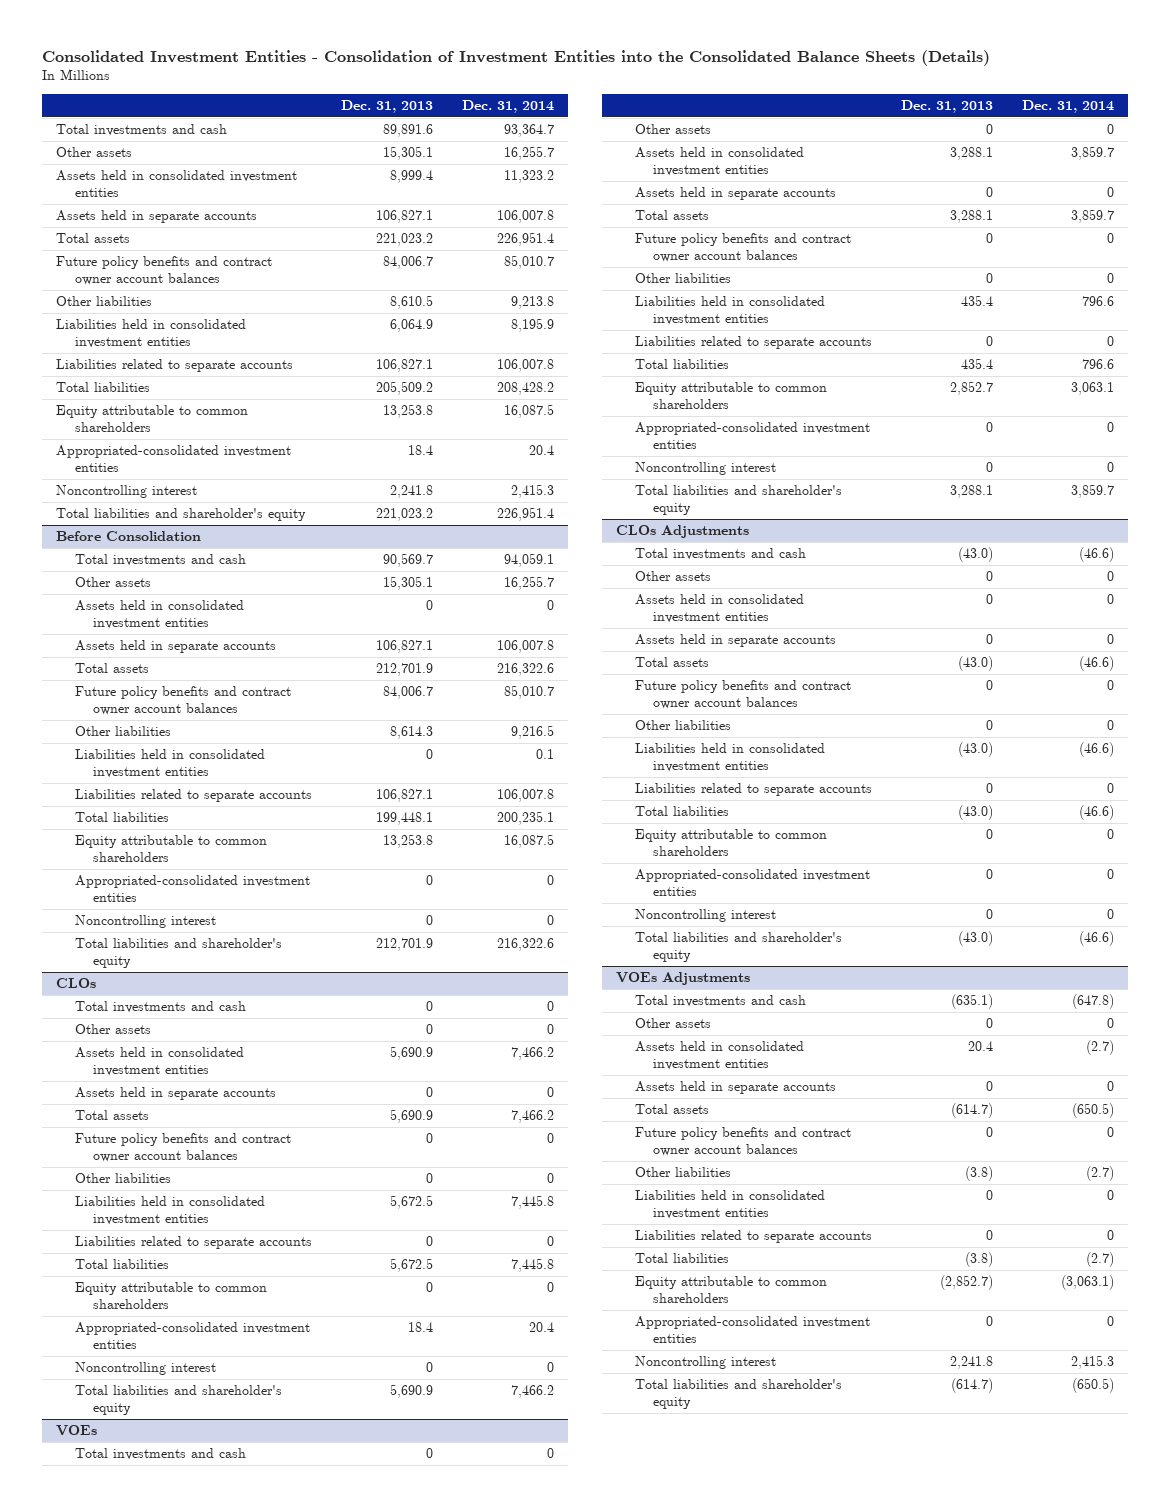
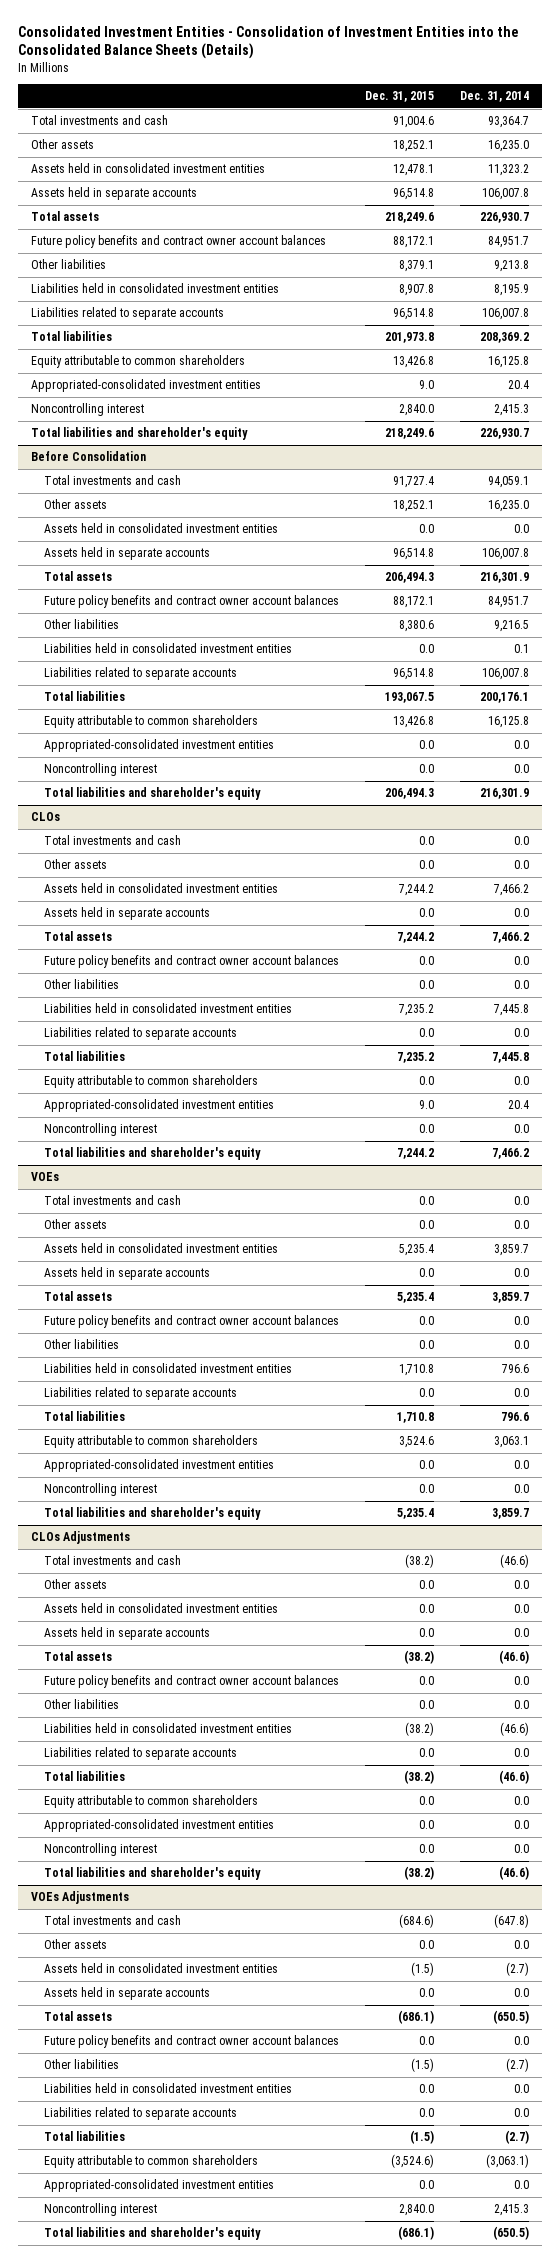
[340,99,433,113] Dec. 31, 2013 -> none
none -> [364,91,434,103] Dec. 31, 2015
[503,146,554,161] 16,255.7 -> [488,140,530,153] 16,235.0
[496,232,554,247] 226,951.4 -> [480,212,530,224] 226,930.7
[503,255,554,270] 85,010.7 -> [488,236,530,249] 84,951.7
[496,382,554,396] 208,428.2 -> [480,332,530,344] 208,369.2
[503,404,554,419] 16,087.5 -> [488,356,530,369] 16,125.8
[496,507,554,522] 226,951.4 -> [480,428,530,440] 226,930.7
[503,576,554,591] 16,255.7 -> [488,500,530,513] 16,235.0
[546,600,554,611] 0 -> [514,524,530,534] 0.0
[496,663,554,677] 216,322.6 -> [480,572,530,584] 216,301.9
[503,685,554,700] 85,010.7 -> [488,596,530,609] 84,951.7
[496,811,554,826] 200,235.1 -> [480,692,530,704] 200,176.1
[503,834,554,849] 16,087.5 -> [488,716,530,729] 16,125.8
[546,875,554,886] 0 -> [514,740,530,750] 0.0
[546,915,554,926] 0 -> [514,764,530,774] 0.0
[496,938,554,952] 216,322.6 -> [480,788,530,800] 216,301.9
[546,1001,554,1012] 0 -> [514,836,530,846] 0.0
[546,1024,554,1035] 0 -> [514,860,530,870] 0.0
[546,1087,554,1098] 0 -> [514,908,530,918] 0.0
[546,1133,554,1144] 0 -> [514,956,530,966] 0.0
[546,1173,554,1184] 0 -> [514,980,530,990] 0.0
[546,1236,554,1247] 0 -> [514,1028,530,1038] 0.0
[546,1282,554,1293] 0 -> [514,1076,530,1086] 0.0
[546,1362,554,1373] 0 -> [514,1124,530,1134] 0.0
[546,1448,554,1459] 0 -> [514,1196,530,1206] 0.0
[1106,124,1114,135] 0 -> [514,1220,530,1230] 0.0
[1106,187,1114,198] 0 -> [514,1268,530,1278] 0.0
[1106,233,1114,244] 0 -> [514,1316,530,1326] 0.0
[1106,273,1114,284] 0 -> [514,1340,530,1350] 0.0
[1106,336,1114,347] 0 -> [514,1388,530,1398] 0.0
[1106,422,1114,433] 0 -> [514,1460,530,1470] 0.0
[1106,462,1114,473] 0 -> [514,1484,530,1494] 0.0
[1106,571,1114,582] 0 -> [514,1580,530,1590] 0.0
[1106,594,1114,605] 0 -> [514,1604,530,1614] 0.0
[1106,634,1114,645] 0 -> [514,1628,530,1638] 0.0
[1106,680,1114,691] 0 -> [514,1676,530,1686] 0.0
[1106,720,1114,731] 0 -> [514,1700,530,1710] 0.0
[1106,783,1114,794] 0 -> [514,1748,530,1758] 0.0
[1106,829,1114,840] 0 -> [514,1796,530,1806] 0.0
[1106,869,1114,880] 0 -> [514,1820,530,1830] 0.0
[1106,909,1114,920] 0 -> [514,1844,530,1854] 0.0
[1106,1018,1114,1029] 0 -> [514,1940,530,1950] 0.0
[1106,1081,1114,1092] 0 -> [514,1988,530,1998] 0.0
[1106,1127,1114,1138] 0 -> [514,2036,530,2046] 0.0
[1106,1190,1114,1201] 0 -> [514,2084,530,2094] 0.0
[1106,1230,1114,1241] 0 -> [514,2108,530,2118] 0.0
[1106,1316,1114,1327] 0 -> [514,2180,530,2190] 0.0

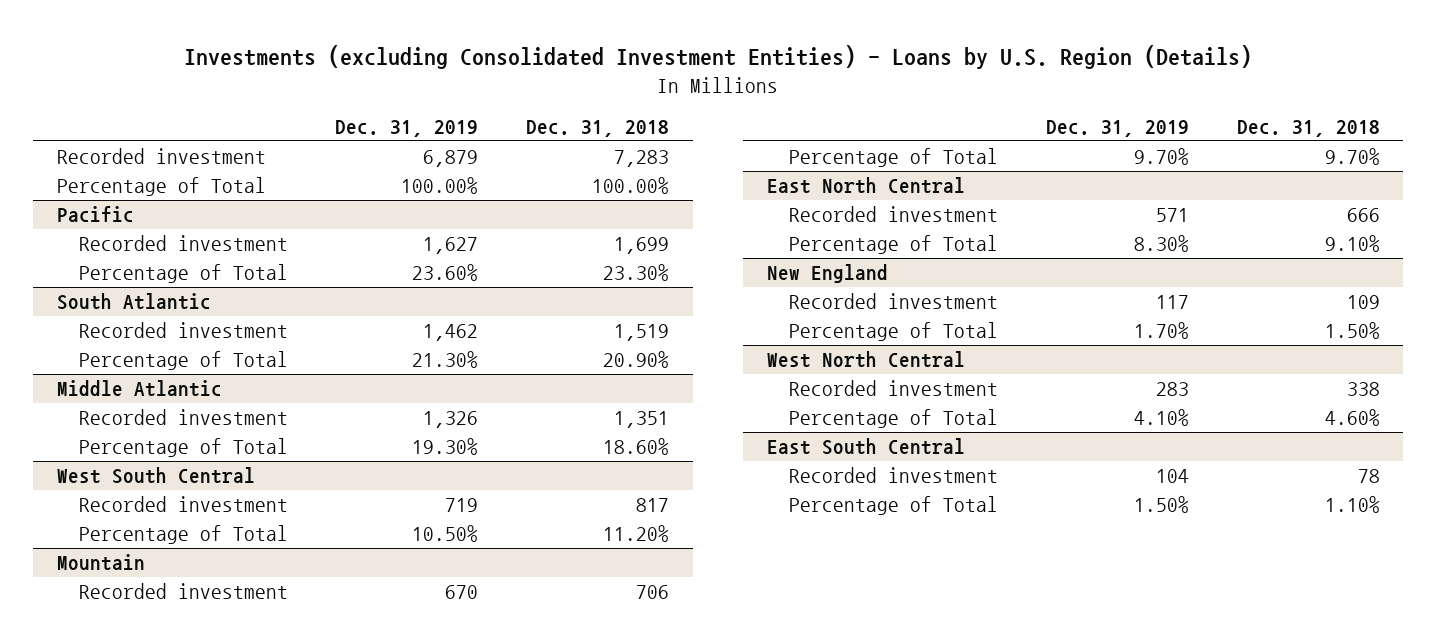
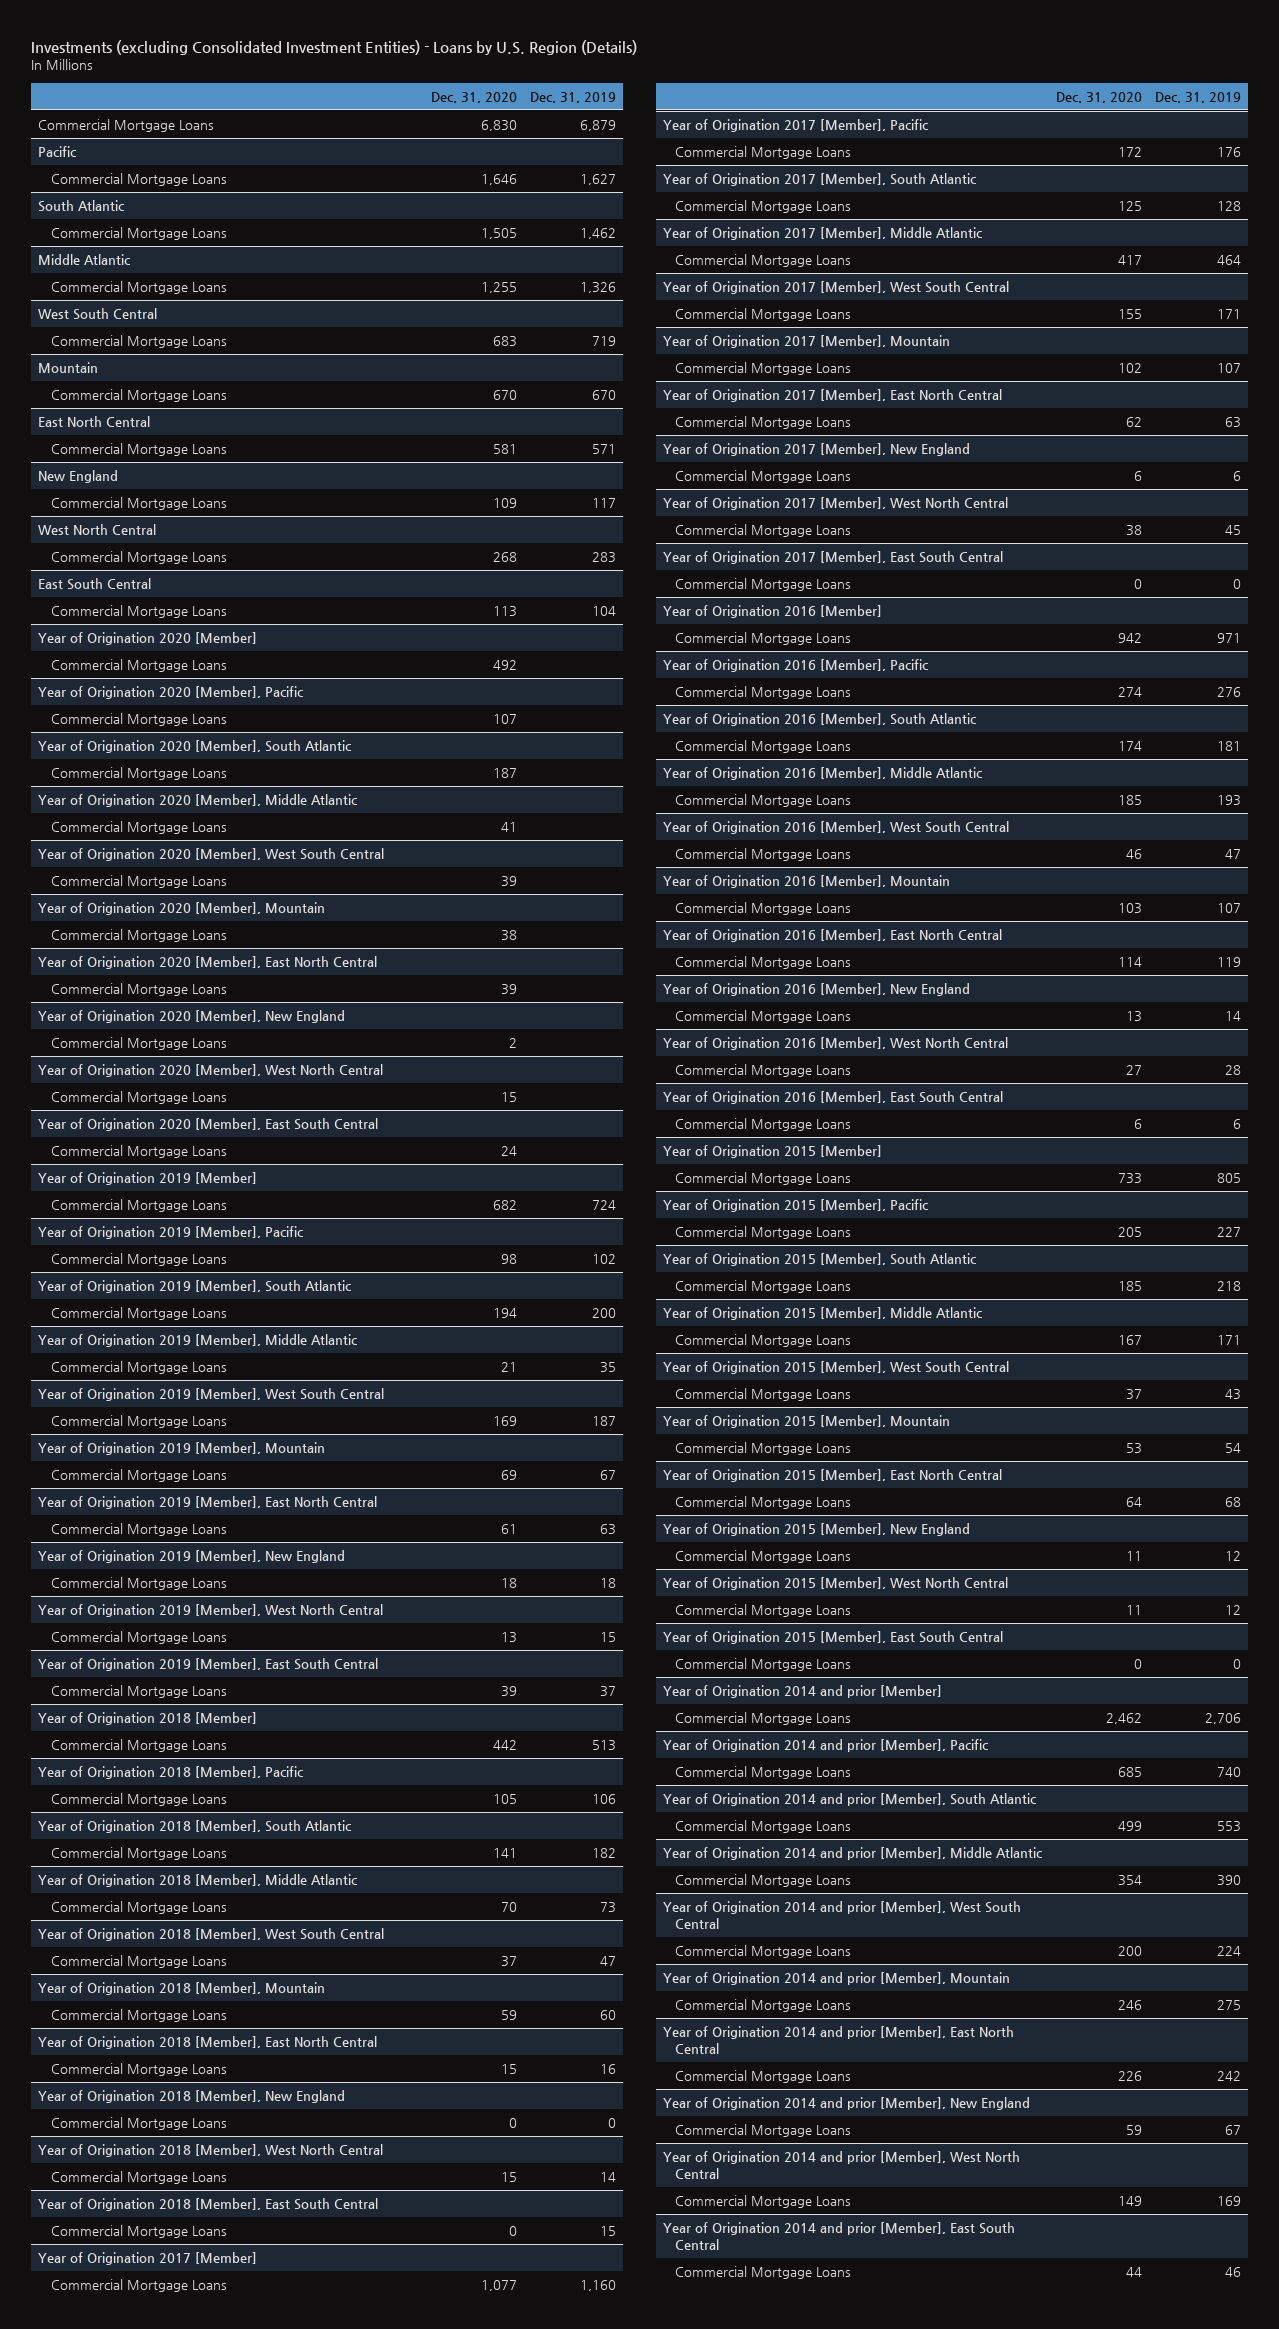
[525,119,669,137] Dec. 31, 2018 -> none
none -> [430,91,517,103] Dec. 31, 2020
[56,176,266,196] Percentage of Total -> none
[56,147,266,164] Recorded investment -> [38,119,215,133] Commercial Mortgage Loans
[78,263,288,283] Percentage of Total -> none
[78,234,288,251] Recorded investment -> [50,173,227,187] Commercial Mortgage Loans
[78,350,288,370] Percentage of Total -> none
[78,321,288,338] Recorded investment -> [50,227,227,241] Commercial Mortgage Loans
[78,437,288,457] Percentage of Total -> none
[78,408,288,425] Recorded investment -> [50,281,227,295] Commercial Mortgage Loans
[78,524,288,544] Percentage of Total -> none
[78,495,288,512] Recorded investment -> [50,335,227,349] Commercial Mortgage Loans
[789,147,999,167] Percentage of Total -> none
[78,582,288,599] Recorded investment -> [50,389,227,403] Commercial Mortgage Loans
[789,234,999,254] Percentage of Total -> none
[789,205,999,222] Recorded investment -> [50,443,227,457] Commercial Mortgage Loans
[789,321,999,341] Percentage of Total -> none
[789,292,999,309] Recorded investment -> [50,497,227,511] Commercial Mortgage Loans
[789,408,999,428] Percentage of Total -> none
[789,379,999,396] Recorded investment -> [50,551,227,565] Commercial Mortgage Loans
[789,495,999,515] Percentage of Total -> none
[789,466,999,483] Recorded investment -> [50,605,227,619] Commercial Mortgage Loans
none -> [38,632,258,646] Year of Origination 2020 [Member]
none -> [50,659,227,673] Commercial Mortgage Loans
none -> [38,686,304,700] Year of Origination 2020 [Member], Pacific
none -> [50,713,227,727] Commercial Mortgage Loans
none -> [38,740,352,754] Year of Origination 2020 [Member], South Atlantic
none -> [50,767,227,781] Commercial Mortgage Loans
none -> [38,794,358,808] Year of Origination 2020 [Member], Middle Atlantic
none -> [50,821,227,835] Commercial Mortgage Loans
none -> [38,848,385,862] Year of Origination 2020 [Member], West South Central
none -> [50,875,227,889] Commercial Mortgage Loans
none -> [38,902,326,916] Year of Origination 2020 [Member], Mountain
none -> [50,929,227,943] Commercial Mortgage Loans
none -> [38,956,378,970] Year of Origination 2020 [Member], East North Central
none -> [50,983,227,997] Commercial Mortgage Loans
none -> [38,1010,346,1024] Year of Origination 2020 [Member], New England
none -> [50,1037,227,1051] Commercial Mortgage Loans
none -> [38,1064,384,1078] Year of Origination 2020 [Member], West North Central
none -> [50,1091,227,1105] Commercial Mortgage Loans
none -> [38,1118,379,1132] Year of Origination 2020 [Member], East South Central
none -> [50,1145,227,1159] Commercial Mortgage Loans
none -> [38,1172,258,1186] Year of Origination 2019 [Member]
none -> [50,1199,227,1213] Commercial Mortgage Loans
none -> [38,1226,304,1240] Year of Origination 2019 [Member], Pacific
none -> [50,1253,227,1267] Commercial Mortgage Loans
none -> [38,1280,352,1294] Year of Origination 2019 [Member], South Atlantic
none -> [50,1307,227,1321] Commercial Mortgage Loans
none -> [38,1334,358,1348] Year of Origination 2019 [Member], Middle Atlantic
none -> [50,1361,227,1375] Commercial Mortgage Loans
none -> [38,1388,385,1402] Year of Origination 2019 [Member], West South Central
none -> [50,1415,227,1429] Commercial Mortgage Loans
none -> [38,1442,326,1456] Year of Origination 2019 [Member], Mountain
none -> [50,1469,227,1483] Commercial Mortgage Loans
none -> [38,1496,378,1510] Year of Origination 2019 [Member], East North Central
none -> [50,1523,227,1537] Commercial Mortgage Loans
none -> [38,1550,346,1564] Year of Origination 2019 [Member], New England
none -> [50,1577,227,1591] Commercial Mortgage Loans
none -> [38,1604,384,1618] Year of Origination 2019 [Member], West North Central
none -> [50,1631,227,1645] Commercial Mortgage Loans
none -> [38,1658,379,1672] Year of Origination 2019 [Member], East South Central
none -> [50,1685,227,1699] Commercial Mortgage Loans
none -> [38,1712,258,1726] Year of Origination 2018 [Member]
none -> [50,1739,227,1753] Commercial Mortgage Loans
none -> [38,1766,304,1780] Year of Origination 2018 [Member], Pacific
none -> [50,1793,227,1807] Commercial Mortgage Loans
none -> [38,1820,352,1834] Year of Origination 2018 [Member], South Atlantic
none -> [50,1847,227,1861] Commercial Mortgage Loans
none -> [38,1874,358,1888] Year of Origination 2018 [Member], Middle Atlantic
none -> [50,1901,227,1915] Commercial Mortgage Loans
none -> [38,1928,385,1942] Year of Origination 2018 [Member], West South Central
none -> [50,1955,227,1969] Commercial Mortgage Loans
none -> [38,1982,326,1996] Year of Origination 2018 [Member], Mountain
none -> [50,2009,227,2023] Commercial Mortgage Loans
none -> [38,2036,378,2050] Year of Origination 2018 [Member], East North Central
none -> [50,2063,227,2077] Commercial Mortgage Loans
none -> [38,2090,346,2104] Year of Origination 2018 [Member], New England
none -> [50,2117,227,2131] Commercial Mortgage Loans
none -> [38,2144,384,2158] Year of Origination 2018 [Member], West North Central
none -> [50,2171,227,2185] Commercial Mortgage Loans
none -> [38,2198,379,2212] Year of Origination 2018 [Member], East South Central
none -> [50,2225,227,2239] Commercial Mortgage Loans
none -> [38,2252,258,2266] Year of Origination 2017 [Member]
none -> [50,2279,227,2293] Commercial Mortgage Loans
none -> [662,119,928,133] Year of Origination 2017 [Member], Pacific
none -> [675,146,852,160] Commercial Mortgage Loans
none -> [662,173,976,187] Year of Origination 2017 [Member], South Atlantic
none -> [675,200,852,214] Commercial Mortgage Loans
none -> [662,227,982,241] Year of Origination 2017 [Member], Middle Atlantic
none -> [675,254,852,268] Commercial Mortgage Loans
none -> [662,281,1009,295] Year of Origination 2017 [Member], West South Central
none -> [675,308,852,322] Commercial Mortgage Loans
none -> [662,335,950,349] Year of Origination 2017 [Member], Mountain
none -> [675,362,852,376] Commercial Mortgage Loans
none -> [662,389,1002,403] Year of Origination 2017 [Member], East North Central
none -> [675,416,852,430] Commercial Mortgage Loans
none -> [662,443,970,457] Year of Origination 2017 [Member], New England
none -> [675,470,852,484] Commercial Mortgage Loans
none -> [662,497,1008,511] Year of Origination 2017 [Member], West North Central
none -> [675,524,852,538] Commercial Mortgage Loans
none -> [662,551,1003,565] Year of Origination 2017 [Member], East South Central
none -> [675,578,852,592] Commercial Mortgage Loans
none -> [662,605,882,619] Year of Origination 2016 [Member]
none -> [675,632,852,646] Commercial Mortgage Loans
none -> [662,659,928,673] Year of Origination 2016 [Member], Pacific
none -> [675,686,852,700] Commercial Mortgage Loans
none -> [662,713,976,727] Year of Origination 2016 [Member], South Atlantic
none -> [675,740,852,754] Commercial Mortgage Loans
none -> [662,767,982,781] Year of Origination 2016 [Member], Middle Atlantic
none -> [675,794,852,808] Commercial Mortgage Loans
none -> [662,821,1009,835] Year of Origination 2016 [Member], West South Central
none -> [675,848,852,862] Commercial Mortgage Loans
none -> [662,875,950,889] Year of Origination 2016 [Member], Mountain
none -> [675,902,852,916] Commercial Mortgage Loans
none -> [662,929,1002,943] Year of Origination 2016 [Member], East North Central
none -> [675,956,852,970] Commercial Mortgage Loans
none -> [662,983,970,997] Year of Origination 2016 [Member], New England
none -> [675,1010,852,1024] Commercial Mortgage Loans
none -> [662,1037,1008,1051] Year of Origination 2016 [Member], West North Central
none -> [675,1064,852,1078] Commercial Mortgage Loans
none -> [662,1091,1003,1105] Year of Origination 2016 [Member], East South Central
none -> [675,1118,852,1132] Commercial Mortgage Loans
none -> [662,1145,882,1159] Year of Origination 2015 [Member]
none -> [675,1172,852,1186] Commercial Mortgage Loans
none -> [662,1199,928,1213] Year of Origination 2015 [Member], Pacific
none -> [675,1226,852,1240] Commercial Mortgage Loans
none -> [662,1253,976,1267] Year of Origination 2015 [Member], South Atlantic
none -> [675,1280,852,1294] Commercial Mortgage Loans
none -> [662,1307,982,1321] Year of Origination 2015 [Member], Middle Atlantic
none -> [675,1334,852,1348] Commercial Mortgage Loans
none -> [662,1361,1009,1375] Year of Origination 2015 [Member], West South Central
none -> [675,1388,852,1402] Commercial Mortgage Loans
none -> [662,1415,950,1429] Year of Origination 2015 [Member], Mountain
none -> [675,1442,852,1456] Commercial Mortgage Loans
none -> [662,1469,1002,1483] Year of Origination 2015 [Member], East North Central
none -> [675,1496,852,1510] Commercial Mortgage Loans
none -> [662,1523,970,1537] Year of Origination 2015 [Member], New England
none -> [675,1550,852,1564] Commercial Mortgage Loans
none -> [662,1577,1008,1591] Year of Origination 2015 [Member], West North Central
none -> [675,1604,852,1618] Commercial Mortgage Loans
none -> [662,1631,1003,1645] Year of Origination 2015 [Member], East South Central
none -> [675,1658,852,1672] Commercial Mortgage Loans
none -> [662,1685,942,1699] Year of Origination 2014 and prior [Member]
none -> [675,1712,852,1726] Commercial Mortgage Loans
none -> [662,1739,988,1753] Year of Origination 2014 and prior [Member], Pacific
none -> [675,1766,852,1780] Commercial Mortgage Loans
none -> [662,1793,1036,1807] Year of Origination 2014 and prior [Member], South Atlantic
none -> [675,1820,852,1834] Commercial Mortgage Loans
none -> [662,1847,1042,1861] Year of Origination 2014 and prior [Member], Middle Atlantic
none -> [675,1874,852,1888] Commercial Mortgage Loans
none -> [662,1901,1021,1929] Year of Origination 2014 and prior [Member], West South Central
none -> [675,1945,852,1959] Commercial Mortgage Loans
none -> [662,1972,1010,1986] Year of Origination 2014 and prior [Member], Mountain
none -> [675,1999,852,2013] Commercial Mortgage Loans
none -> [662,2026,1014,2054] Year of Origination 2014 and prior [Member], East North Central
none -> [675,2070,852,2084] Commercial Mortgage Loans
none -> [662,2097,1030,2111] Year of Origination 2014 and prior [Member], New England
none -> [675,2124,852,2138] Commercial Mortgage Loans
none -> [662,2151,1020,2179] Year of Origination 2014 and prior [Member], West North Central
none -> [675,2195,852,2209] Commercial Mortgage Loans
none -> [662,2222,1015,2250] Year of Origination 2014 and prior [Member], East South Central
none -> [675,2266,852,2280] Commercial Mortgage Loans

